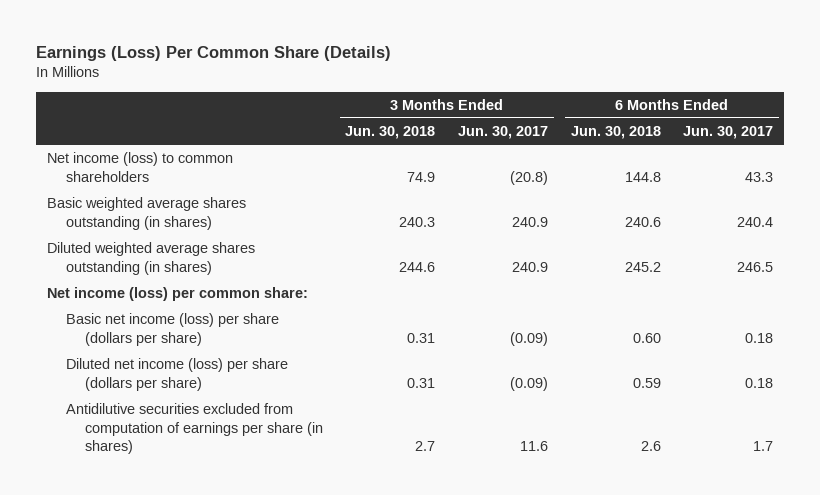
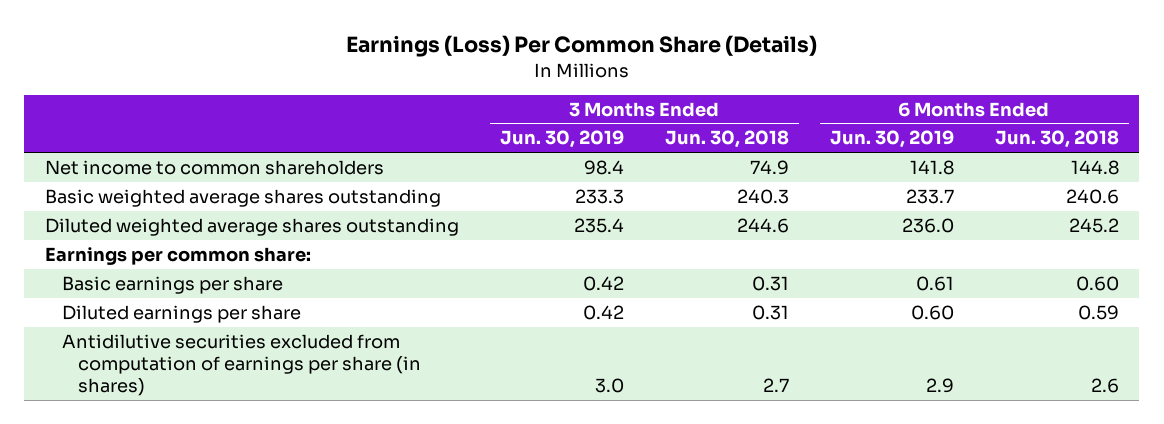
[457,126,548,140] Jun. 30, 2017 -> none
[683,126,774,140] Jun. 30, 2017 -> none
none -> [499,130,624,149] Jun. 30, 2019
none -> [829,130,954,149] Jun. 30, 2019
[46,152,233,182] Net income (loss) to common shareholders -> [44,159,384,175] Net income to common shareholders
[46,197,246,230] Basic weighted average shares outstanding (in shares) -> [44,188,441,207] Basic weighted average shares outstanding
[46,242,255,275] Diluted weighted average shares outstanding (in shares) -> [44,217,459,236] Diluted weighted average shares outstanding
[46,287,308,302] Net income (loss) per common share: -> [44,246,311,265] Earnings per common share:
[65,313,279,346] Basic net income (loss) per share (dollars per share) -> [61,275,283,294] Basic earnings per share
[65,358,288,391] Diluted net income (loss) per share (dollars per share) -> [61,304,301,323] Diluted earnings per share

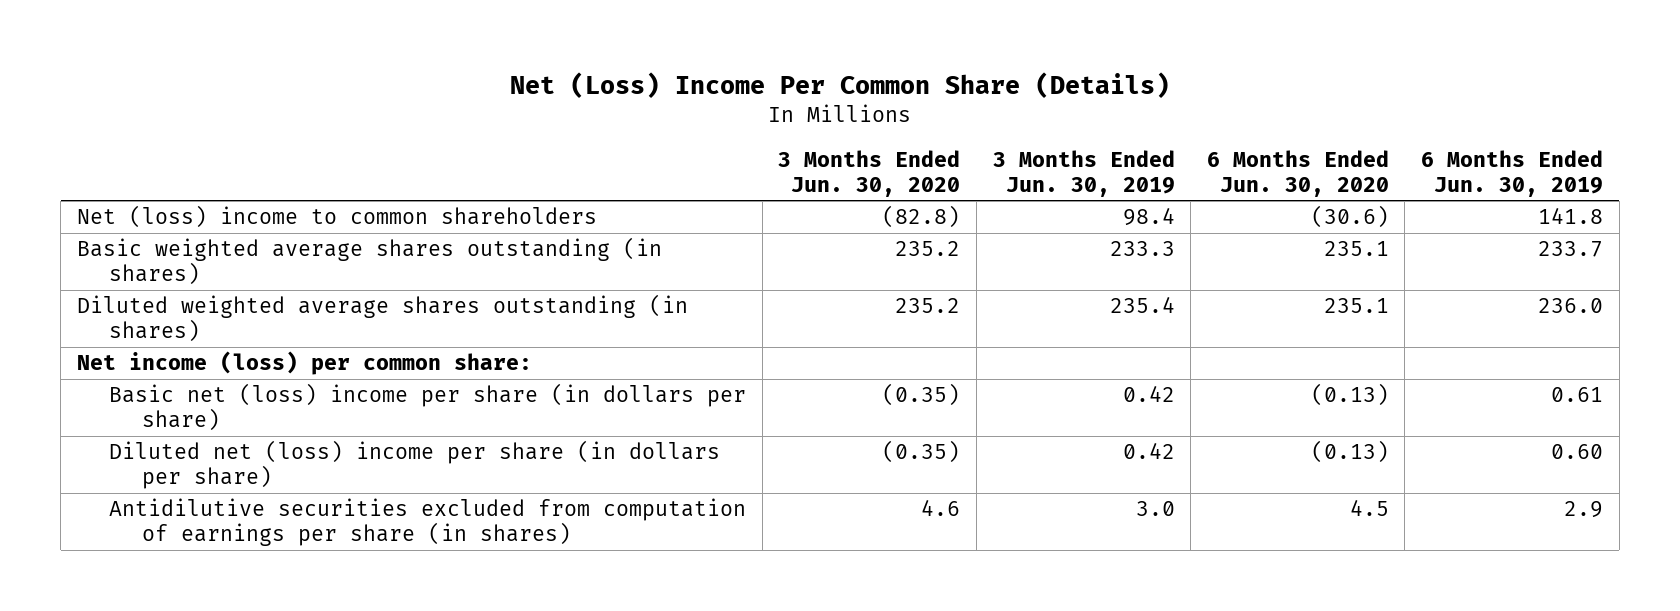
[345,35,817,58] Earnings (Loss) Per Common Share (Details) -> [509,71,1170,98] Net (Loss) Income Per Common Share (Details)
[664,130,789,149] Jun. 30, 2018 -> none
[994,130,1119,149] Jun. 30, 2018 -> none
none -> [778,149,961,197] 3 Months Ended Jun. 30, 2020
none -> [1206,149,1389,197] 6 Months Ended Jun. 30, 2020
[44,159,384,175] Net income to common shareholders -> [76,205,597,229] Net (loss) income to common shareholders
[44,188,441,207] Basic weighted average shares outstanding -> [76,237,662,286] Basic weighted average shares outstanding (in shares)
[44,217,459,236] Diluted weighted average shares outstanding -> [76,294,688,343] Diluted weighted average shares outstanding (in shares)
[44,246,311,265] Earnings per common share: -> [76,351,532,376] Net income (loss) per common share:
[61,275,283,294] Basic earnings per share -> [109,383,747,432] Basic net (loss) income per share (in dollars per share)
[61,304,301,323] Diluted earnings per share -> [109,440,721,490] Diluted net (loss) income per share (in dollars per share)

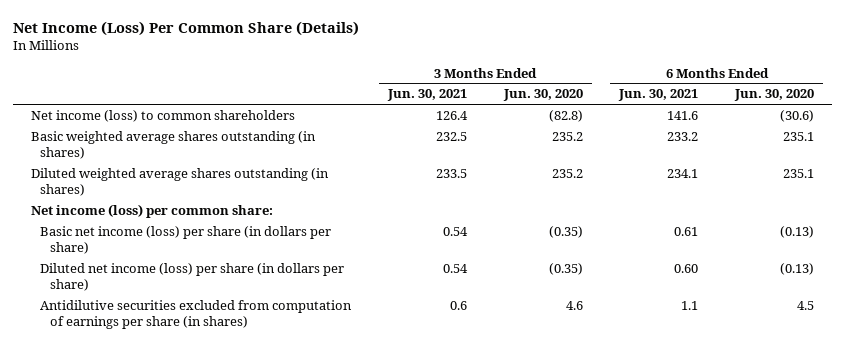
[509,71,1170,98] Net (Loss) Income Per Common Share (Details) -> [12,20,359,36] Net Income (Loss) Per Common Share (Details)
[992,149,1175,197] 3 Months Ended Jun. 30, 2019 -> none
[1421,149,1604,197] 6 Months Ended Jun. 30, 2019 -> none
none -> [386,89,467,102] Jun. 30, 2021
none -> [618,89,699,102] Jun. 30, 2021
[76,205,597,229] Net (loss) income to common shareholders -> [31,109,296,122] Net income (loss) to common shareholders
[109,383,747,432] Basic net (loss) income per share (in dollars per share) -> [40,225,332,255] Basic net income (loss) per share (in dollars per share)
[109,440,721,490] Diluted net (loss) income per share (in dollars per share) -> [40,262,345,292] Diluted net income (loss) per share (in dollars per share)

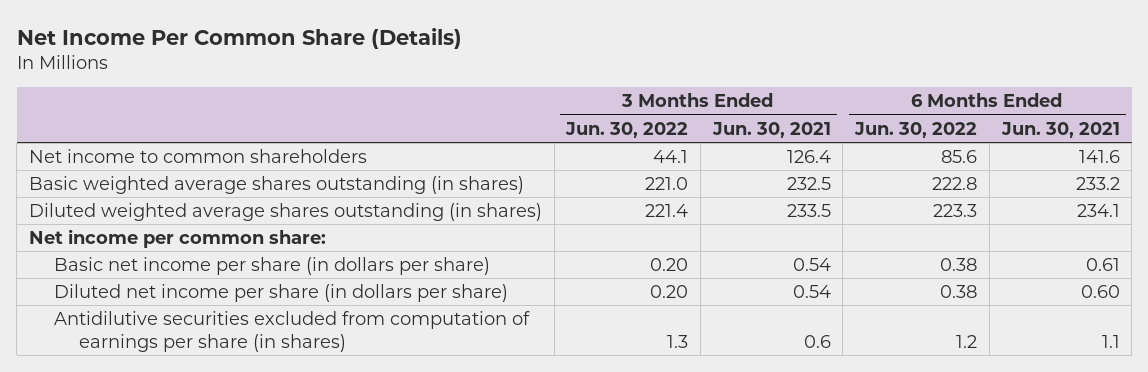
[12,20,359,36] Net Income (Loss) Per Common Share (Details) -> [16,27,462,49] Net Income Per Common Share (Details)
[502,89,583,102] Jun. 30, 2020 -> none
[734,89,815,102] Jun. 30, 2020 -> none
none -> [565,121,689,138] Jun. 30, 2022
none -> [854,121,978,138] Jun. 30, 2022
[31,109,296,122] Net income (loss) to common shareholders -> [28,149,367,164] Net income to common shareholders
[31,203,274,218] Net income (loss) per common share: -> [28,229,326,249] Net income per common share:
[40,225,332,255] Basic net income (loss) per share (in dollars per share) -> [53,257,490,276] Basic net income per share (in dollars per share)
[40,262,345,292] Diluted net income (loss) per share (in dollars per share) -> [53,284,508,303] Diluted net income per share (in dollars per share)

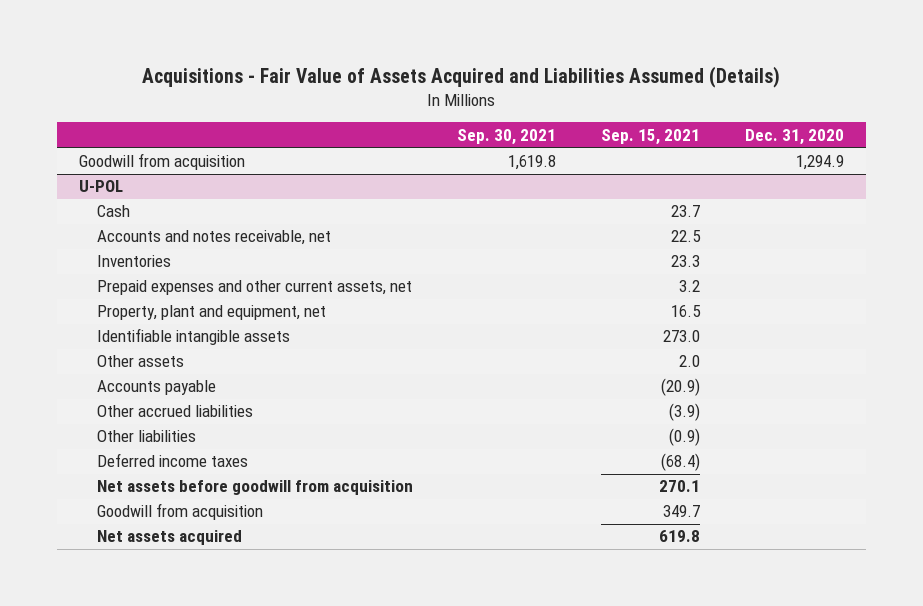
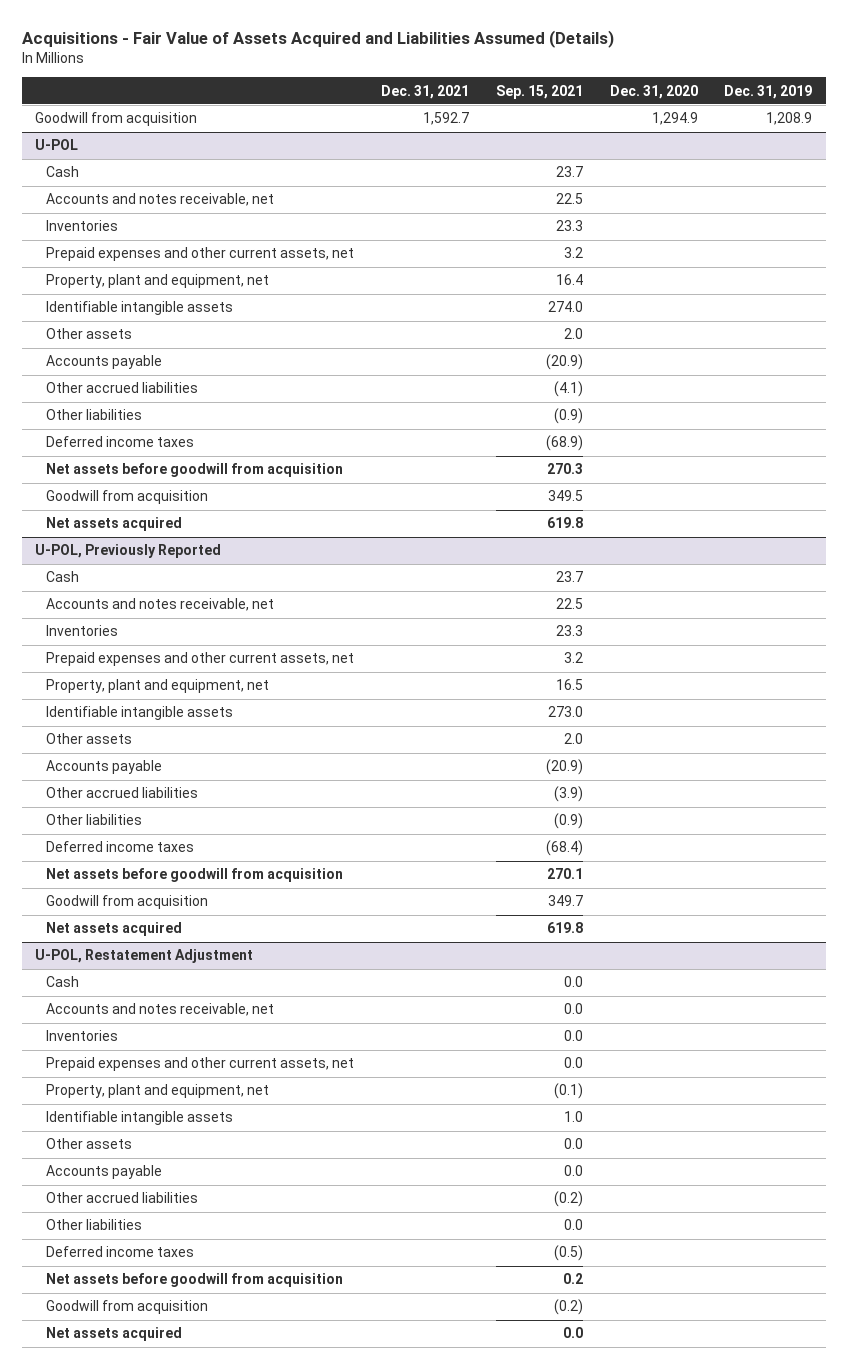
[457,128,557,145] Sep. 30, 2021 -> none
none -> [380,84,469,99] Dec. 31, 2021
none -> [724,84,813,99] Dec. 31, 2019
none -> [46,274,270,289] Property, plant and equipment, net
none -> [46,301,234,316] Identifiable intangible assets
none -> [46,328,133,340] Other assets
none -> [46,355,163,370] Accounts payable
none -> [46,382,199,394] Other accrued liabilities
none -> [46,409,143,421] Other liabilities
none -> [46,436,195,448] Deferred income taxes
none -> [46,463,344,478] Net assets before goodwill from acquisition
none -> [46,490,209,505] Goodwill from acquisition
none -> [46,517,183,532] Net assets acquired
none -> [35,544,222,559] U-POL, Previously Reported
none -> [46,571,80,583] Cash
none -> [46,598,275,612] Accounts and notes receivable, net
none -> [46,625,119,637] Inventories
none -> [46,652,355,667] Prepaid expenses and other current assets, net
none -> [35,949,254,964] U-POL, Restatement Adjustment
none -> [46,976,80,988] Cash
none -> [46,1003,275,1017] Accounts and notes receivable, net
none -> [46,1030,119,1042] Inventories
none -> [46,1057,355,1072] Prepaid expenses and other current assets, net
none -> [46,1084,270,1099] Property, plant and equipment, net
none -> [46,1111,234,1126] Identifiable intangible assets
none -> [46,1138,133,1150] Other assets
none -> [46,1165,163,1180] Accounts payable
none -> [46,1192,199,1204] Other accrued liabilities
none -> [46,1219,143,1231] Other liabilities
none -> [46,1246,195,1258] Deferred income taxes
none -> [46,1273,344,1288] Net assets before goodwill from acquisition
none -> [46,1300,209,1315] Goodwill from acquisition
none -> [46,1327,183,1342] Net assets acquired

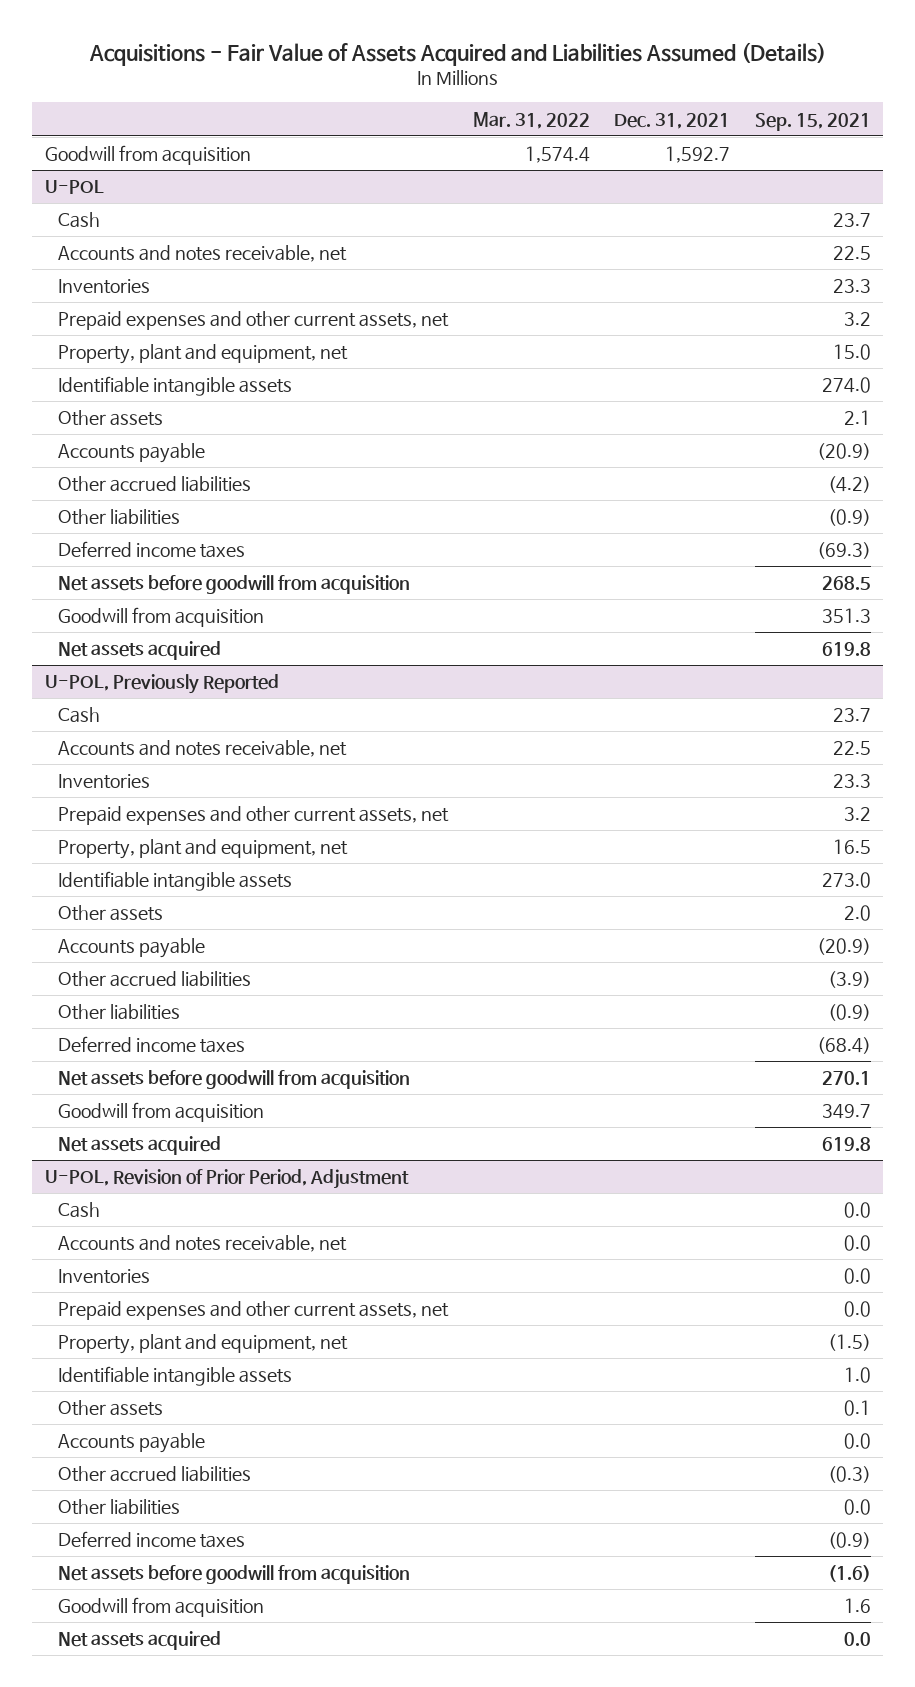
[609,84,698,99] Dec. 31, 2020 -> none
[724,84,813,99] Dec. 31, 2019 -> none
none -> [472,111,590,129] Mar. 31, 2022
[555,274,583,286] 16.4 -> [832,344,871,361] 15.0
[563,328,583,340] 2.0 -> [843,410,871,426] 2.1
[553,381,583,398] (4.1) -> [827,476,871,494] (4.2)
[545,435,583,452] (68.9) -> [816,542,871,560] (69.3)
[546,463,583,475] 270.3 -> [821,576,871,591] 268.5
[547,490,583,502] 349.5 -> [821,608,871,624] 351.3
[35,949,254,964] U-POL, Restatement Adjustment -> none
none -> [44,1169,409,1190] U-POL, Revision of Prior Period, Adjustment
[553,1083,583,1100] (0.1) -> [827,1334,871,1352] (1.5)
[563,1138,583,1150] 0.0 -> [843,1400,871,1417] 0.1
[553,1191,583,1208] (0.2) -> [827,1466,871,1484] (0.3)
[553,1245,583,1262] (0.5) -> [827,1532,871,1550] (0.9)
[562,1273,583,1285] 0.2 -> [827,1565,871,1583] (1.6)
[553,1299,583,1316] (0.2) -> [843,1598,871,1614] 1.6

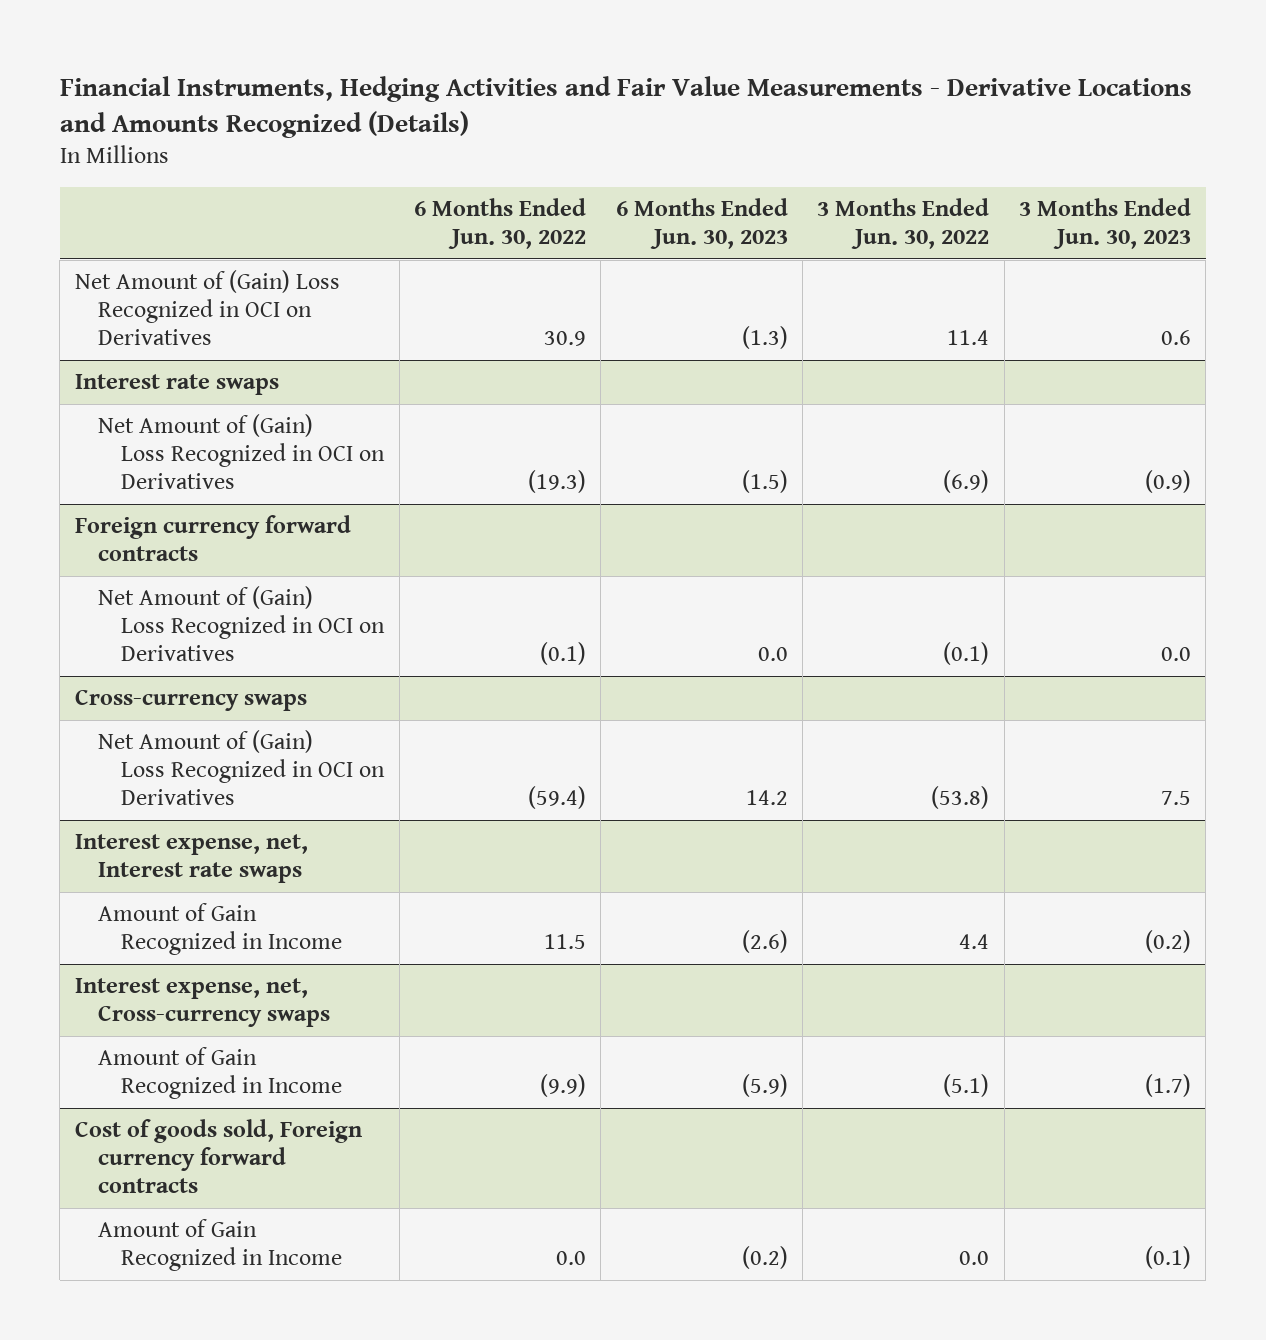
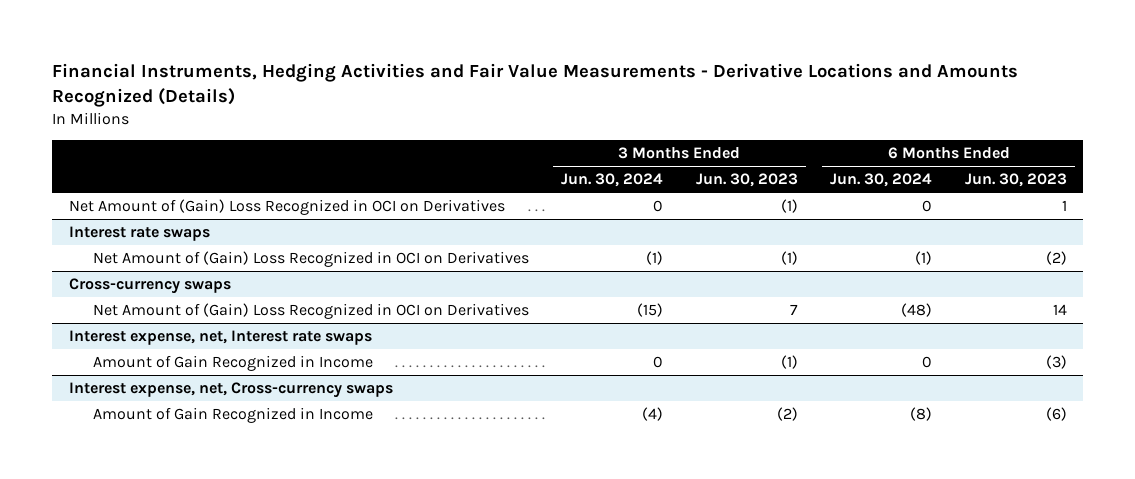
[414,197,587,249] 6 Months Ended Jun. 30, 2022 -> none
[817,197,990,249] 3 Months Ended Jun. 30, 2022 -> none
none -> [561,173,664,188] Jun. 30, 2024
none -> [830,173,933,188] Jun. 30, 2024
[741,326,788,350] (1.3) -> [1061,200,1067,212] 1
[1161,330,1192,346] 0.6 -> [780,199,798,214] (1)
[74,515,351,562] Foreign currency forward contracts -> none
[97,586,386,662] Net Amount of (Gain) Loss Recognized in OCI on Derivatives -> none
[741,470,788,494] (1.5) -> [1045,251,1067,266] (2)
[1145,470,1192,494] (0.9) -> [780,251,798,266] (1)
[745,790,788,806] 14.2 -> [1052,304,1067,316] 14
[1161,791,1192,806] 7.5 -> [789,304,798,316] 7
[741,930,788,954] (2.6) -> [1045,355,1067,370] (3)
[1145,930,1192,954] (0.2) -> [780,355,798,370] (1)
[74,1119,362,1194] Cost of goods sold, Foreign currency forward contracts -> none
[97,1219,343,1272] Amount of Gain Recognized in Income -> none
[741,1074,788,1098] (5.9) -> [1045,407,1067,422] (6)
[1145,1074,1192,1098] (1.7) -> [776,407,798,422] (2)

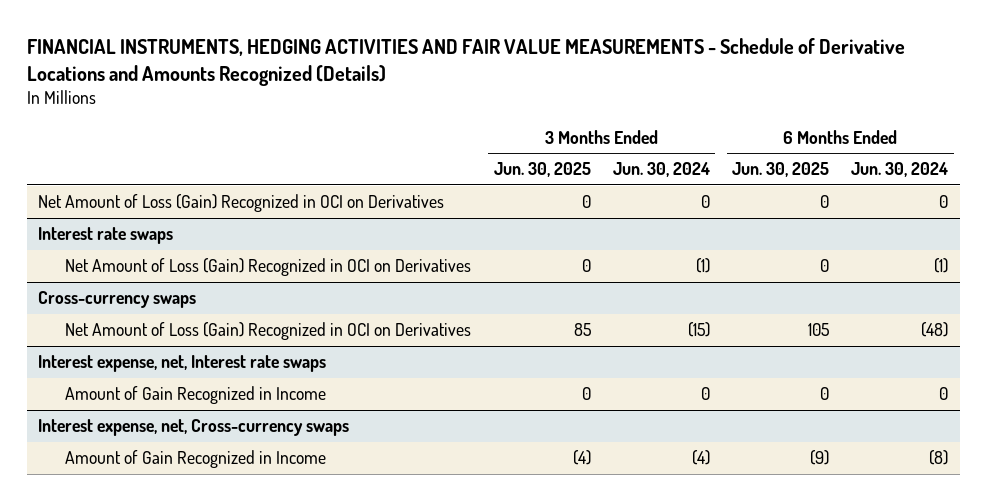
[52,63,1019,108] Financial Instruments, Hedging Activities and Fair Value Measurements - Derivative Locations and Amounts Recognized (Details) -> [27,38,906,86] FINANCIAL INSTRUMENTS, HEDGING ACTIVITIES AND FAIR VALUE MEASUREMENTS - Schedule of Derivative Locations and Amounts Recognized (Details)
[695,173,798,188] Jun. 30, 2023 -> none
[964,173,1067,188] Jun. 30, 2023 -> none
none -> [493,162,591,178] Jun. 30, 2025
none -> [732,162,830,178] Jun. 30, 2025
[68,199,505,216] Net Amount of (Gain) Loss Recognized in OCI on Derivatives -> [38,194,445,213] Net Amount of Loss (Gain) Recognized in OCI on Derivatives
[92,251,529,268] Net Amount of (Gain) Loss Recognized in OCI on Derivatives -> [65,258,472,277] Net Amount of Loss (Gain) Recognized in OCI on Derivatives
[92,303,529,320] Net Amount of (Gain) Loss Recognized in OCI on Derivatives -> [65,322,472,341] Net Amount of Loss (Gain) Recognized in OCI on Derivatives

